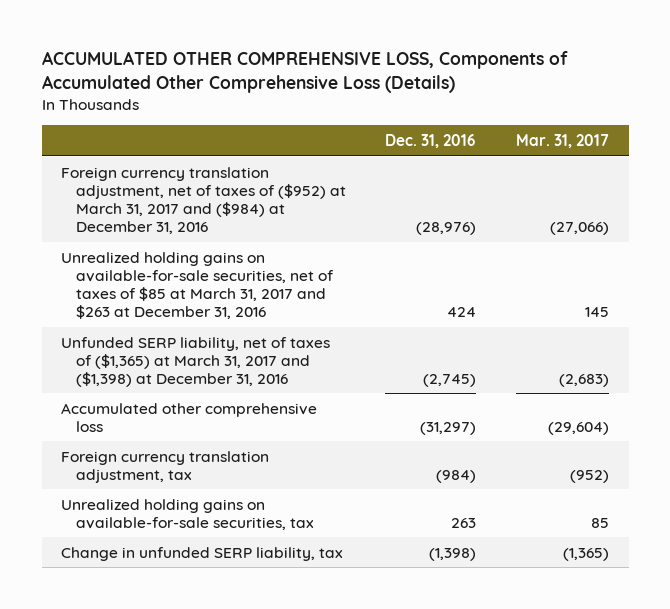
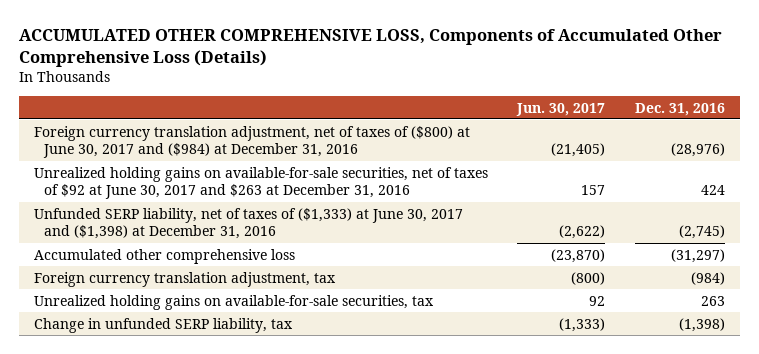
[515,133,609,148] Mar. 31, 2017 -> none
none -> [516,102,606,116] Jun. 30, 2017
[61,166,346,234] Foreign currency translation adjustment, net of taxes of ($952) at March 31, 2017 and ($984) at December 31, 2016 -> [33,125,470,159] Foreign currency translation adjustment, net of taxes of ($800) at June 30, 2017 and ($984) at December 31, 2016
[61,251,334,319] Unrealized holding gains on available-for-sale securities, net of taxes of $85 at March 31, 2017 and $263 at December 31, 2016 -> [33,166,488,200] Unrealized holding gains on available-for-sale securities, net of taxes of $92 at June 30, 2017 and $263 at December 31, 2016
[61,336,331,387] Unfunded SERP liability, net of taxes of ($1,365) at March 31, 2017 and ($1,398) at December 31, 2016 -> [33,207,463,240] Unfunded SERP liability, net of taxes of ($1,333) at June 30, 2017 and ($1,398) at December 31, 2016

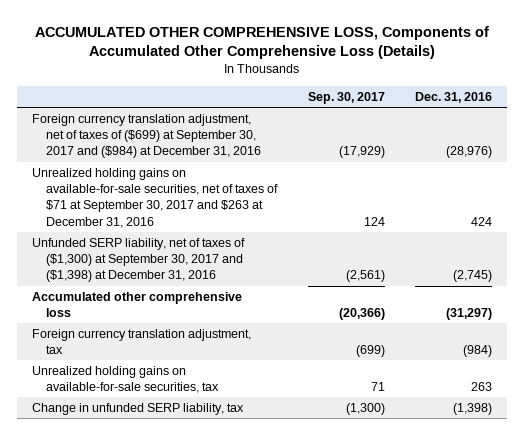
[516,102,606,116] Jun. 30, 2017 -> none
none -> [307,92,385,105] Sep. 30, 2017
[33,125,470,159] Foreign currency translation adjustment, net of taxes of ($800) at June 30, 2017 and ($984) at December 31, 2016 -> [32,113,262,159] Foreign currency translation adjustment, net of taxes of ($699) at September 30, 2017 and ($984) at December 31, 2016
[33,166,488,200] Unrealized holding gains on available-for-sale securities, net of taxes of $92 at June 30, 2017 and $263 at December 31, 2016 -> [32,167,279,228] Unrealized holding gains on available-for-sale securities, net of taxes of $71 at September 30, 2017 and $263 at December 31, 2016
[33,207,463,240] Unfunded SERP liability, net of taxes of ($1,333) at June 30, 2017 and ($1,398) at December 31, 2016 -> [32,237,246,283] Unfunded SERP liability, net of taxes of ($1,300) at September 30, 2017 and ($1,398) at December 31, 2016

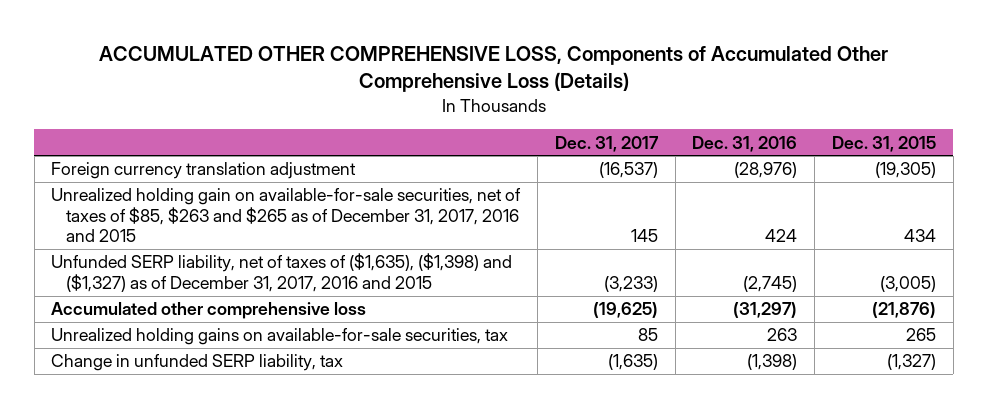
[307,92,385,105] Sep. 30, 2017 -> none
none -> [554,135,659,152] Dec. 31, 2017
none -> [832,135,937,152] Dec. 31, 2015
[32,113,262,159] Foreign currency translation adjustment, net of taxes of ($699) at September 30, 2017 and ($984) at December 31, 2016 -> [51,162,357,180] Foreign currency translation adjustment
[32,167,279,228] Unrealized holding gains on available-for-sale securities, net of taxes of $71 at September 30, 2017 and $263 at December 31, 2016 -> [51,188,522,243] Unrealized holding gain on available-for-sale securities, net of taxes of $85, $263 and $265 as of December 31, 2017, 2016 and 2015
[32,237,246,283] Unfunded SERP liability, net of taxes of ($1,300) at September 30, 2017 and ($1,398) at December 31, 2016 -> [51,253,513,292] Unfunded SERP liability, net of taxes of ($1,635), ($1,398) and ($1,327) as of December 31, 2017, 2016 and 2015
[32,328,252,355] Foreign currency translation adjustment, tax -> none

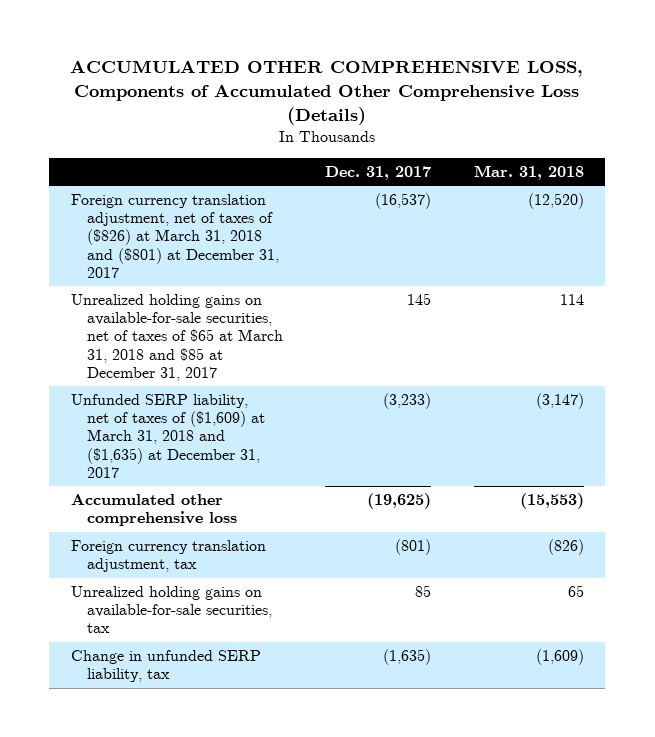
[692,135,798,152] Dec. 31, 2016 -> none
[832,135,937,152] Dec. 31, 2015 -> none
none -> [473,164,584,180] Mar. 31, 2018
[51,162,357,180] Foreign currency translation adjustment -> [70,194,279,278] Foreign currency translation adjustment, net of taxes of ($826) at March 31, 2018 and ($801) at December 31, 2017
[51,188,522,243] Unrealized holding gain on available-for-sale securities, net of taxes of $85, $263 and $265 as of December 31, 2017, 2016 and 2015 -> [70,294,283,381] Unrealized holding gains on available-for-sale securities, net of taxes of $65 at March 31, 2018 and $85 at December 31, 2017
[51,253,513,292] Unfunded SERP liability, net of taxes of ($1,635), ($1,398) and ($1,327) as of December 31, 2017, 2016 and 2015 -> [70,394,265,478] Unfunded SERP liability, net of taxes of ($1,609) at March 31, 2018 and ($1,635) at December 31, 2017
none -> [70,540,266,573] Foreign currency translation adjustment, tax

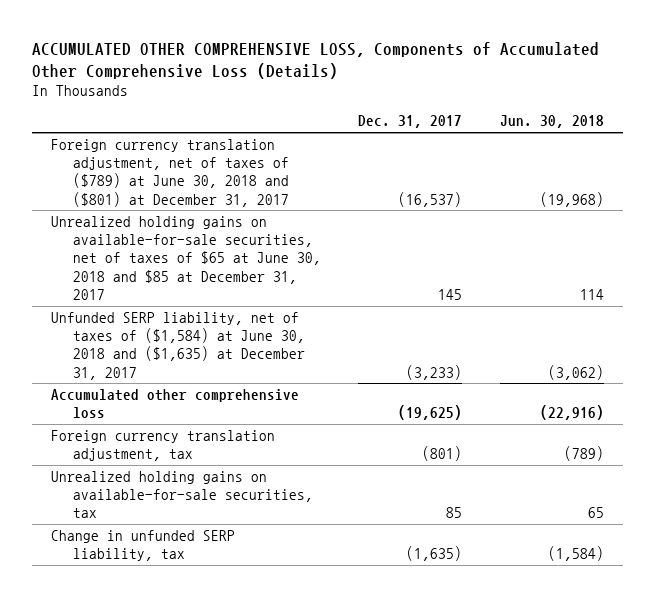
[473,164,584,180] Mar. 31, 2018 -> none
none -> [499,115,604,129] Jun. 30, 2018
[70,194,279,278] Foreign currency translation adjustment, net of taxes of ($826) at March 31, 2018 and ($801) at December 31, 2017 -> [50,138,289,207] Foreign currency translation adjustment, net of taxes of ($789) at June 30, 2018 and ($801) at December 31, 2017
[70,294,283,381] Unrealized holding gains on available-for-sale securities, net of taxes of $65 at March 31, 2018 and $85 at December 31, 2017 -> [50,215,321,300] Unrealized holding gains on available-for-sale securities, net of taxes of $65 at June 30, 2018 and $85 at December 31, 2017
[70,394,265,478] Unfunded SERP liability, net of taxes of ($1,609) at March 31, 2018 and ($1,635) at December 31, 2017 -> [50,311,305,380] Unfunded SERP liability, net of taxes of ($1,584) at June 30, 2018 and ($1,635) at December 31, 2017

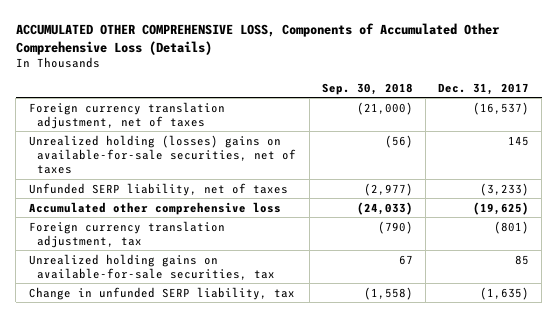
[499,115,604,129] Jun. 30, 2018 -> none
none -> [321,82,413,95] Sep. 30, 2018
[50,138,289,207] Foreign currency translation adjustment, net of taxes of ($789) at June 30, 2018 and ($801) at December 31, 2017 -> [28,101,225,129] Foreign currency translation adjustment, net of taxes
[50,215,321,300] Unrealized holding gains on available-for-sale securities, net of taxes of $65 at June 30, 2018 and $85 at December 31, 2017 -> [28,134,297,175] Unrealized holding (losses) gains on available-for-sale securities, net of taxes
[50,311,305,380] Unfunded SERP liability, net of taxes of ($1,584) at June 30, 2018 and ($1,635) at December 31, 2017 -> [28,182,288,196] Unfunded SERP liability, net of taxes

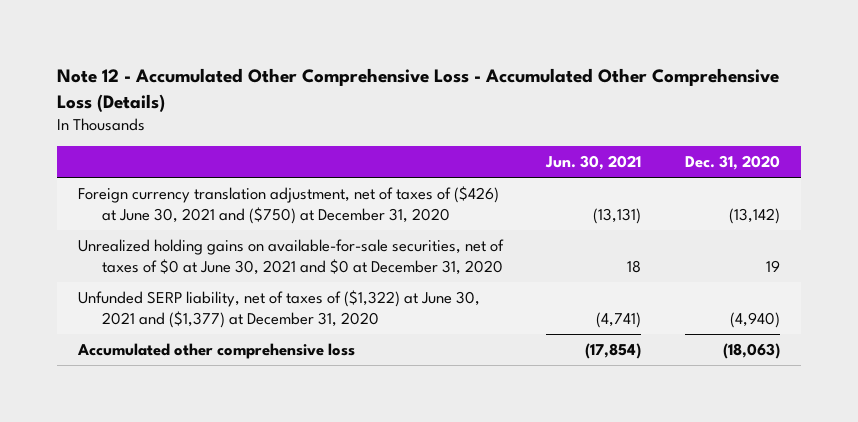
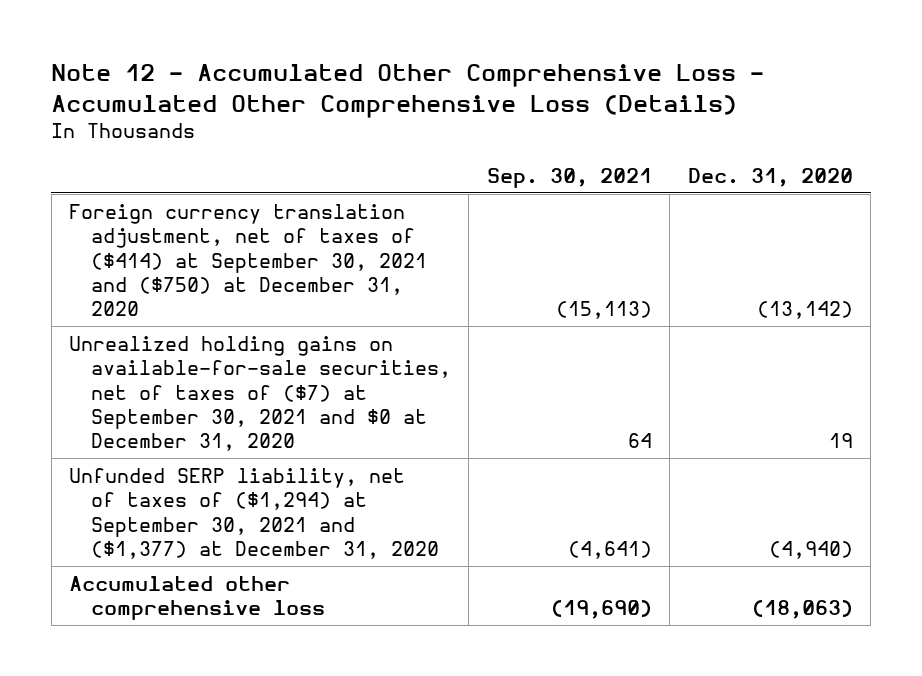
[545,155,642,171] Jun. 30, 2021 -> none
none -> [486,167,652,188] Sep. 30, 2021
[78,186,500,224] Foreign currency translation adjustment, net of taxes of ($426) at June 30, 2021 and ($750) at December 31, 2020 -> [68,203,427,317] Foreign currency translation adjustment, net of taxes of ($414) at September 30, 2021 and ($750) at December 31, 2020
[78,239,505,275] Unrealized holding gains on available-for-sale securities, net of taxes of $0 at June 30, 2021 and $0 at December 31, 2020 -> [68,335,451,452] Unrealized holding gains on available-for-sale securities, net of taxes of ($7) at September 30, 2021 and $0 at December 31, 2020
[78,290,481,328] Unfunded SERP liability, net of taxes of ($1,322) at June 30, 2021 and ($1,377) at December 31, 2020 -> [68,467,439,559] Unfunded SERP liability, net of taxes of ($1,294) at September 30, 2021 and ($1,377) at December 31, 2020

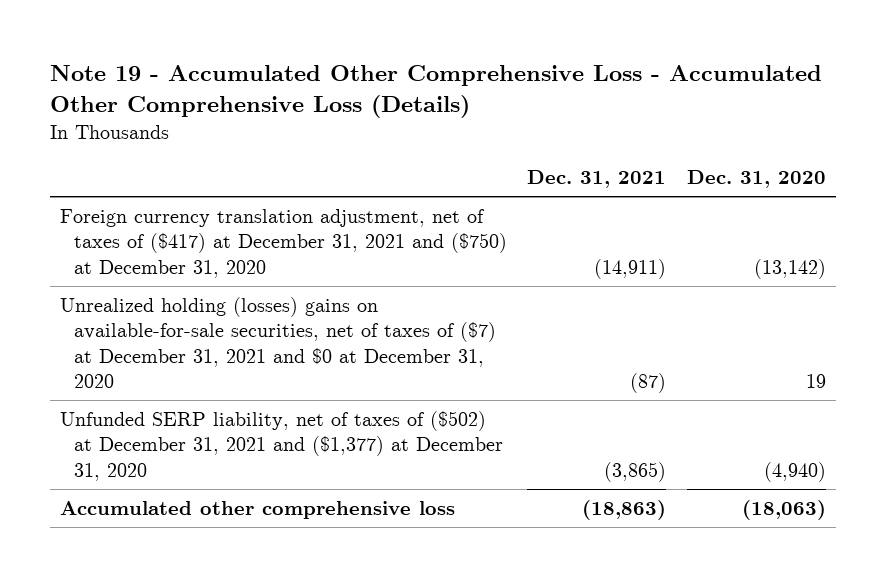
[51,64,765,118] Note 12 - Accumulated Other Comprehensive Loss - Accumulated Other Comprehensive Loss (Details) -> [49,64,822,118] Note 19 - Accumulated Other Comprehensive Loss - Accumulated Other Comprehensive Loss (Details)
[486,167,652,188] Sep. 30, 2021 -> none
none -> [527,170,667,189] Dec. 31, 2021
[68,203,427,317] Foreign currency translation adjustment, net of taxes of ($414) at September 30, 2021 and ($750) at December 31, 2020 -> [59,208,508,278] Foreign currency translation adjustment, net of taxes of ($417) at December 31, 2021 and ($750) at December 31, 2020
[68,335,451,452] Unrealized holding gains on available-for-sale securities, net of taxes of ($7) at September 30, 2021 and $0 at December 31, 2020 -> [59,296,497,389] Unrealized holding (losses) gains on available-for-sale securities, net of taxes of ($7) at December 31, 2021 and $0 at December 31, 2020
[68,467,439,559] Unfunded SERP liability, net of taxes of ($1,294) at September 30, 2021 and ($1,377) at December 31, 2020 -> [59,410,504,481] Unfunded SERP liability, net of taxes of ($502) at December 31, 2021 and ($1,377) at December 31, 2020

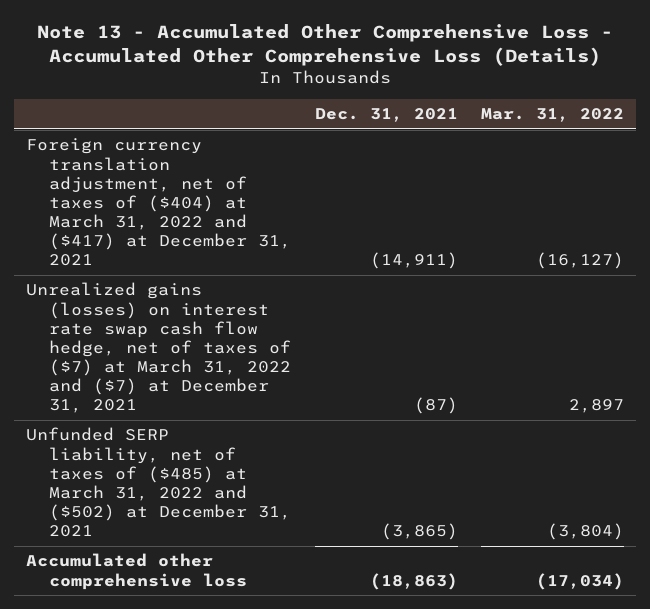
[49,64,822,118] Note 19 - Accumulated Other Comprehensive Loss - Accumulated Other Comprehensive Loss (Details) -> [36,24,613,67] Note 13 - Accumulated Other Comprehensive Loss - Accumulated Other Comprehensive Loss (Details)
[686,170,826,189] Dec. 31, 2020 -> none
none -> [480,108,624,123] Mar. 31, 2022
[59,208,508,278] Foreign currency translation adjustment, net of taxes of ($417) at December 31, 2021 and ($750) at December 31, 2020 -> [26,138,292,266] Foreign currency translation adjustment, net of taxes of ($404) at March 31, 2022 and ($417) at December 31, 2021
[59,296,497,389] Unrealized holding (losses) gains on available-for-sale securities, net of taxes of ($7) at December 31, 2021 and $0 at December 31, 2020 -> [26,282,292,413] Unrealized gains (losses) on interest rate swap cash flow hedge, net of taxes of ($7) at March 31, 2022 and ($7) at December 31, 2021
[59,410,504,481] Unfunded SERP liability, net of taxes of ($502) at December 31, 2021 and ($1,377) at December 31, 2020 -> [26,427,292,537] Unfunded SERP liability, net of taxes of ($485) at March 31, 2022 and ($502) at December 31, 2021

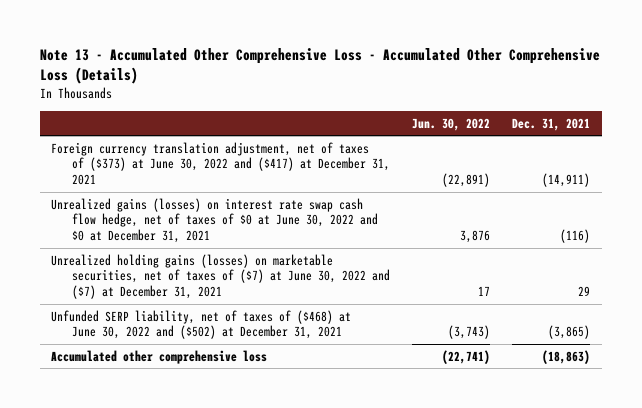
[480,108,624,123] Mar. 31, 2022 -> none
none -> [411,117,490,131] Jun. 30, 2022
[26,138,292,266] Foreign currency translation adjustment, net of taxes of ($404) at March 31, 2022 and ($417) at December 31, 2021 -> [51,141,390,186] Foreign currency translation adjustment, net of taxes of ($373) at June 30, 2022 and ($417) at December 31, 2021
none -> [51,197,378,244] Unrealized gains (losses) on interest rate swap cash flow hedge, net of taxes of $0 at June 30, 2022 and $0 at December 31, 2021
[26,282,292,413] Unrealized gains (losses) on interest rate swap cash flow hedge, net of taxes of ($7) at March 31, 2022 and ($7) at December 31, 2021 -> [51,253,390,300] Unrealized holding gains (losses) on marketable securities, net of taxes of ($7) at June 30, 2022 and ($7) at December 31, 2021
[413,396,458,414] (87) -> [578,286,591,297] 29
[26,427,292,537] Unfunded SERP liability, net of taxes of ($485) at March 31, 2022 and ($502) at December 31, 2021 -> [51,309,352,340] Unfunded SERP liability, net of taxes of ($468) at June 30, 2022 and ($502) at December 31, 2021

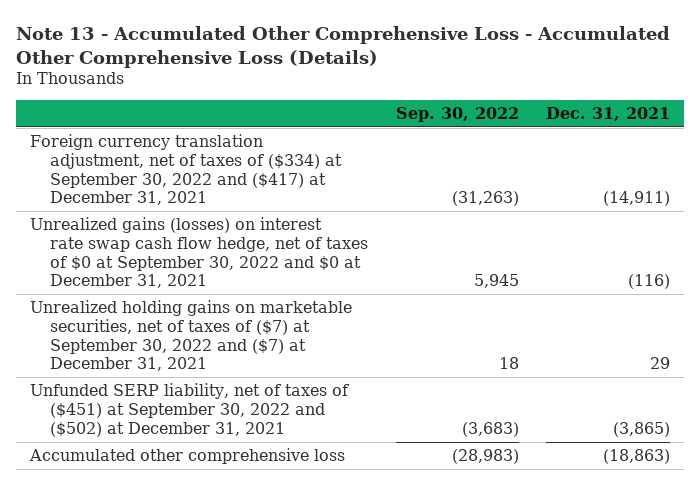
[411,117,490,131] Jun. 30, 2022 -> none
none -> [395,106,519,122] Sep. 30, 2022
[51,141,390,186] Foreign currency translation adjustment, net of taxes of ($373) at June 30, 2022 and ($417) at December 31, 2021 -> [29,134,342,206] Foreign currency translation adjustment, net of taxes of ($334) at September 30, 2022 and ($417) at December 31, 2021
[51,197,378,244] Unrealized gains (losses) on interest rate swap cash flow hedge, net of taxes of $0 at June 30, 2022 and $0 at December 31, 2021 -> [29,217,368,289] Unrealized gains (losses) on interest rate swap cash flow hedge, net of taxes of $0 at September 30, 2022 and $0 at December 31, 2021
[51,253,390,300] Unrealized holding gains (losses) on marketable securities, net of taxes of ($7) at June 30, 2022 and ($7) at December 31, 2021 -> [29,300,352,372] Unrealized holding gains on marketable securities, net of taxes of ($7) at September 30, 2022 and ($7) at December 31, 2021
[51,309,352,340] Unfunded SERP liability, net of taxes of ($468) at June 30, 2022 and ($502) at December 31, 2021 -> [29,383,349,437] Unfunded SERP liability, net of taxes of ($451) at September 30, 2022 and ($502) at December 31, 2021

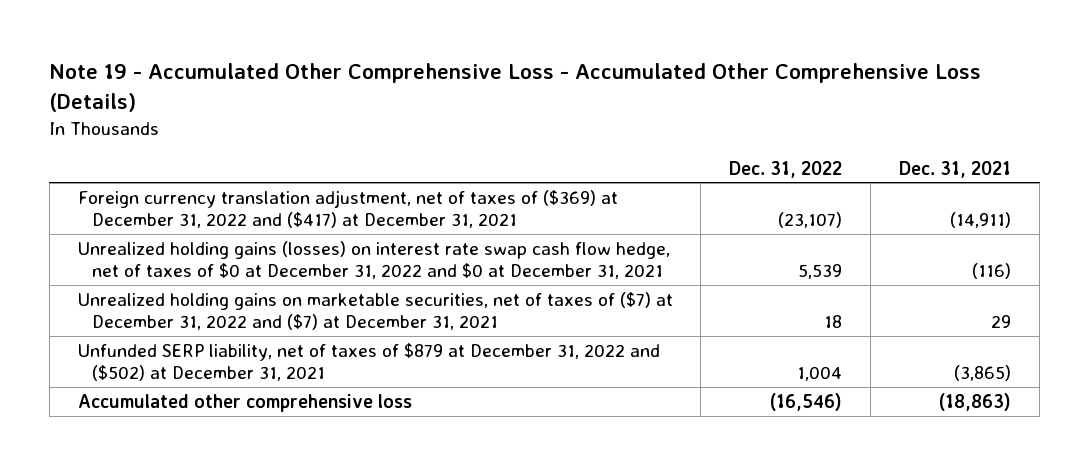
[15,25,670,68] Note 13 - Accumulated Other Comprehensive Loss - Accumulated Other Comprehensive Loss (Details) -> [49,62,982,112] Note 19 - Accumulated Other Comprehensive Loss - Accumulated Other Comprehensive Loss (Details)
[395,106,519,122] Sep. 30, 2022 -> none
none -> [729,160,843,178] Dec. 31, 2022
[29,134,342,206] Foreign currency translation adjustment, net of taxes of ($334) at September 30, 2022 and ($417) at December 31, 2021 -> [77,189,618,229] Foreign currency translation adjustment, net of taxes of ($369) at December 31, 2022 and ($417) at December 31, 2021
[29,217,368,289] Unrealized gains (losses) on interest rate swap cash flow hedge, net of taxes of $0 at September 30, 2022 and $0 at December 31, 2021 -> [77,240,670,280] Unrealized holding gains (losses) on interest rate swap cash flow hedge, net of taxes of $0 at December 31, 2022 and $0 at December 31, 2021
[29,300,352,372] Unrealized holding gains on marketable securities, net of taxes of ($7) at September 30, 2022 and ($7) at December 31, 2021 -> [77,291,673,331] Unrealized holding gains on marketable securities, net of taxes of ($7) at December 31, 2022 and ($7) at December 31, 2021
[29,383,349,437] Unfunded SERP liability, net of taxes of ($451) at September 30, 2022 and ($502) at December 31, 2021 -> [77,342,660,382] Unfunded SERP liability, net of taxes of $879 at December 31, 2022 and ($502) at December 31, 2021

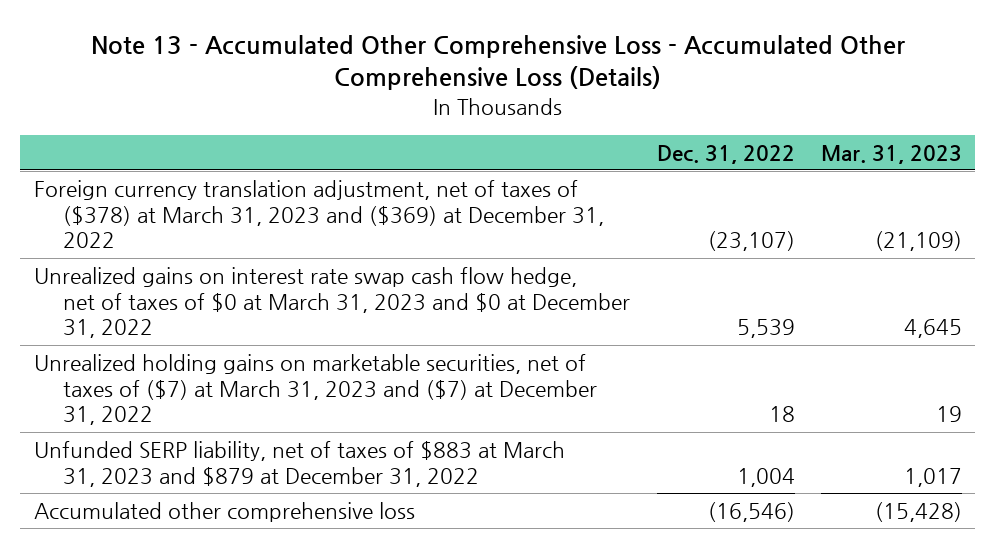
[49,62,982,112] Note 19 - Accumulated Other Comprehensive Loss - Accumulated Other Comprehensive Loss (Details) -> [90,34,905,91] Note 13 - Accumulated Other Comprehensive Loss - Accumulated Other Comprehensive Loss (Details)
[899,160,1012,178] Dec. 31, 2021 -> none
none -> [820,144,962,164] Mar. 31, 2023
[77,189,618,229] Foreign currency translation adjustment, net of taxes of ($369) at December 31, 2022 and ($417) at December 31, 2021 -> [33,179,605,249] Foreign currency translation adjustment, net of taxes of ($378) at March 31, 2023 and ($369) at December 31, 2022
[77,240,670,280] Unrealized holding gains (losses) on interest rate swap cash flow hedge, net of taxes of $0 at December 31, 2022 and $0 at December 31, 2021 -> [33,266,631,339] Unrealized gains on interest rate swap cash flow hedge, net of taxes of $0 at March 31, 2023 and $0 at December 31, 2022
[77,291,673,331] Unrealized holding gains on marketable securities, net of taxes of ($7) at December 31, 2022 and ($7) at December 31, 2021 -> [33,353,598,426] Unrealized holding gains on marketable securities, net of taxes of ($7) at March 31, 2023 and ($7) at December 31, 2022
[77,342,660,382] Unfunded SERP liability, net of taxes of $879 at December 31, 2022 and ($502) at December 31, 2021 -> [33,440,565,487] Unfunded SERP liability, net of taxes of $883 at March 31, 2023 and $879 at December 31, 2022

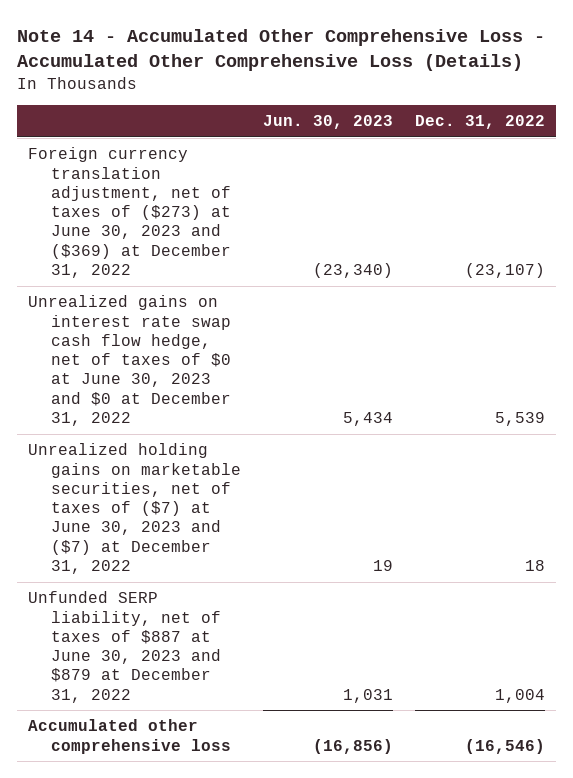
[90,34,905,91] Note 13 - Accumulated Other Comprehensive Loss - Accumulated Other Comprehensive Loss (Details) -> [16,28,545,71] Note 14 - Accumulated Other Comprehensive Loss - Accumulated Other Comprehensive Loss (Details)
[820,144,962,164] Mar. 31, 2023 -> none
none -> [263,115,394,130] Jun. 30, 2023
[33,179,605,249] Foreign currency translation adjustment, net of taxes of ($378) at March 31, 2023 and ($369) at December 31, 2022 -> [27,147,232,279] Foreign currency translation adjustment, net of taxes of ($273) at June 30, 2023 and ($369) at December 31, 2022
[33,266,631,339] Unrealized gains on interest rate swap cash flow hedge, net of taxes of $0 at March 31, 2023 and $0 at December 31, 2022 -> [27,295,232,427] Unrealized gains on interest rate swap cash flow hedge, net of taxes of $0 at June 30, 2023 and $0 at December 31, 2022
[33,353,598,426] Unrealized holding gains on marketable securities, net of taxes of ($7) at March 31, 2023 and ($7) at December 31, 2022 -> [27,443,242,575] Unrealized holding gains on marketable securities, net of taxes of ($7) at June 30, 2023 and ($7) at December 31, 2022
[33,440,565,487] Unfunded SERP liability, net of taxes of $883 at March 31, 2023 and $879 at December 31, 2022 -> [27,591,222,703] Unfunded SERP liability, net of taxes of $887 at June 30, 2023 and $879 at December 31, 2022

